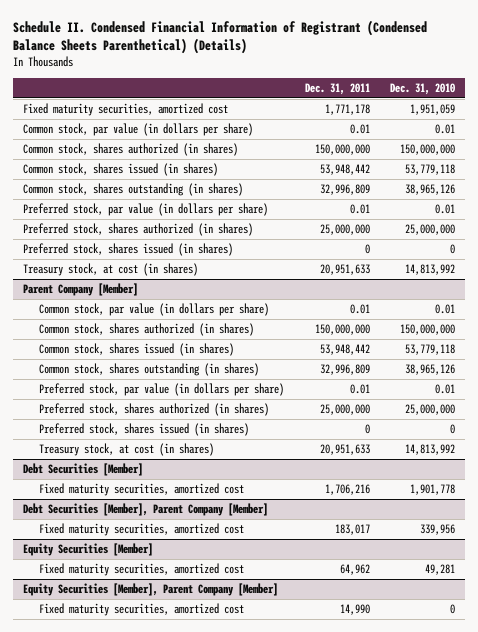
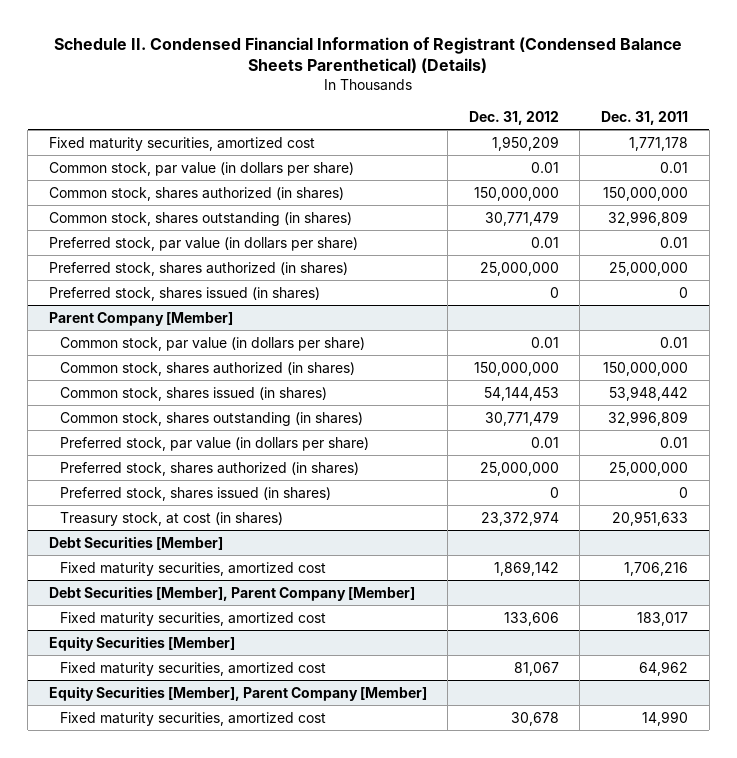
[390,83,456,96] Dec. 31, 2010 -> none
none -> [468,111,559,126] Dec. 31, 2012
[23,163,219,177] Common stock, shares issued (in shares) -> none
[23,263,199,277] Treasury stock, at cost (in shares) -> none

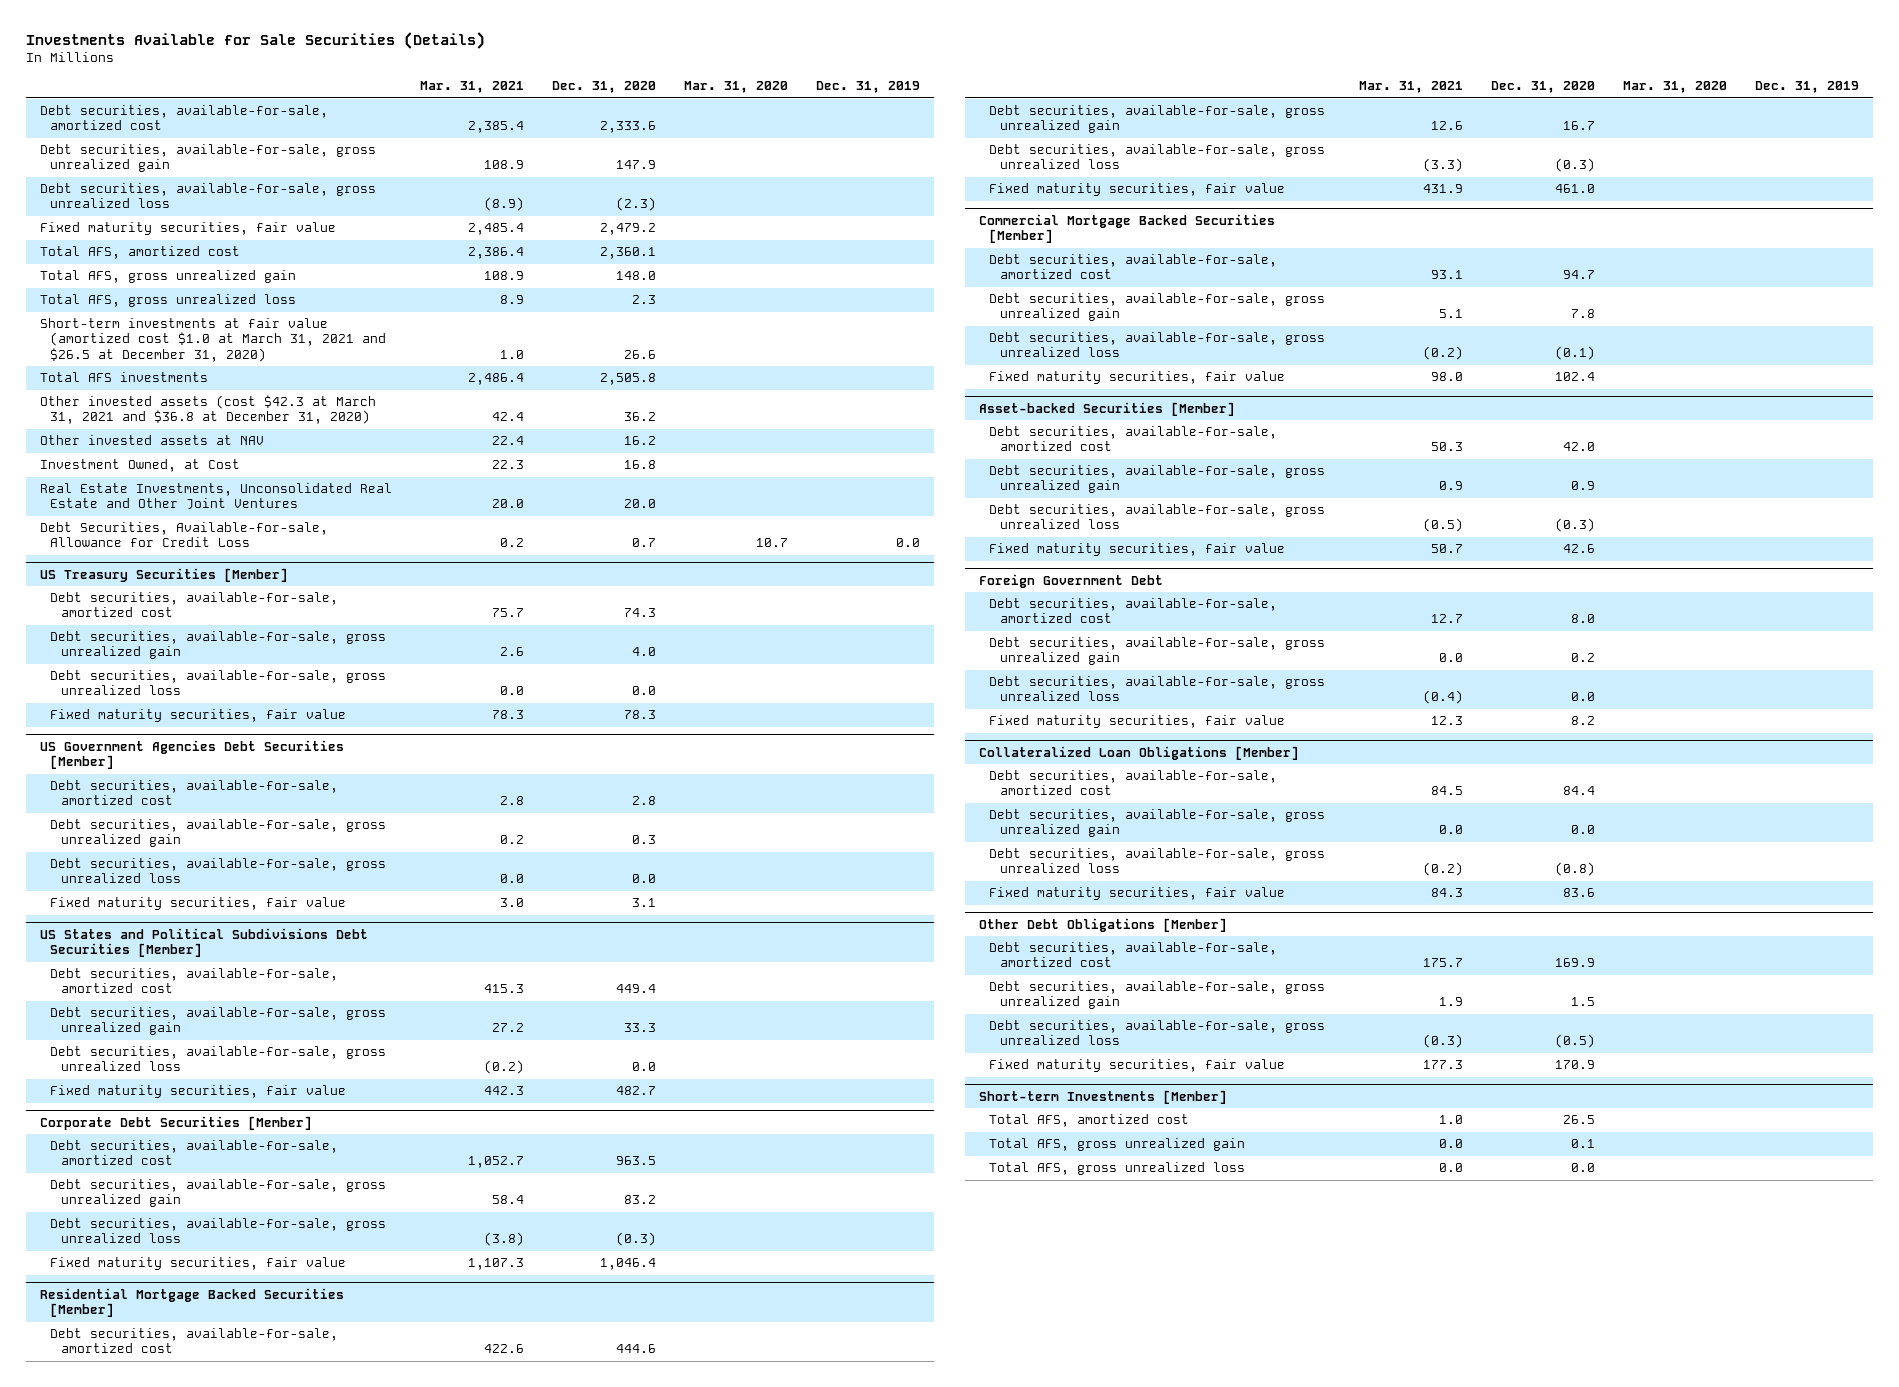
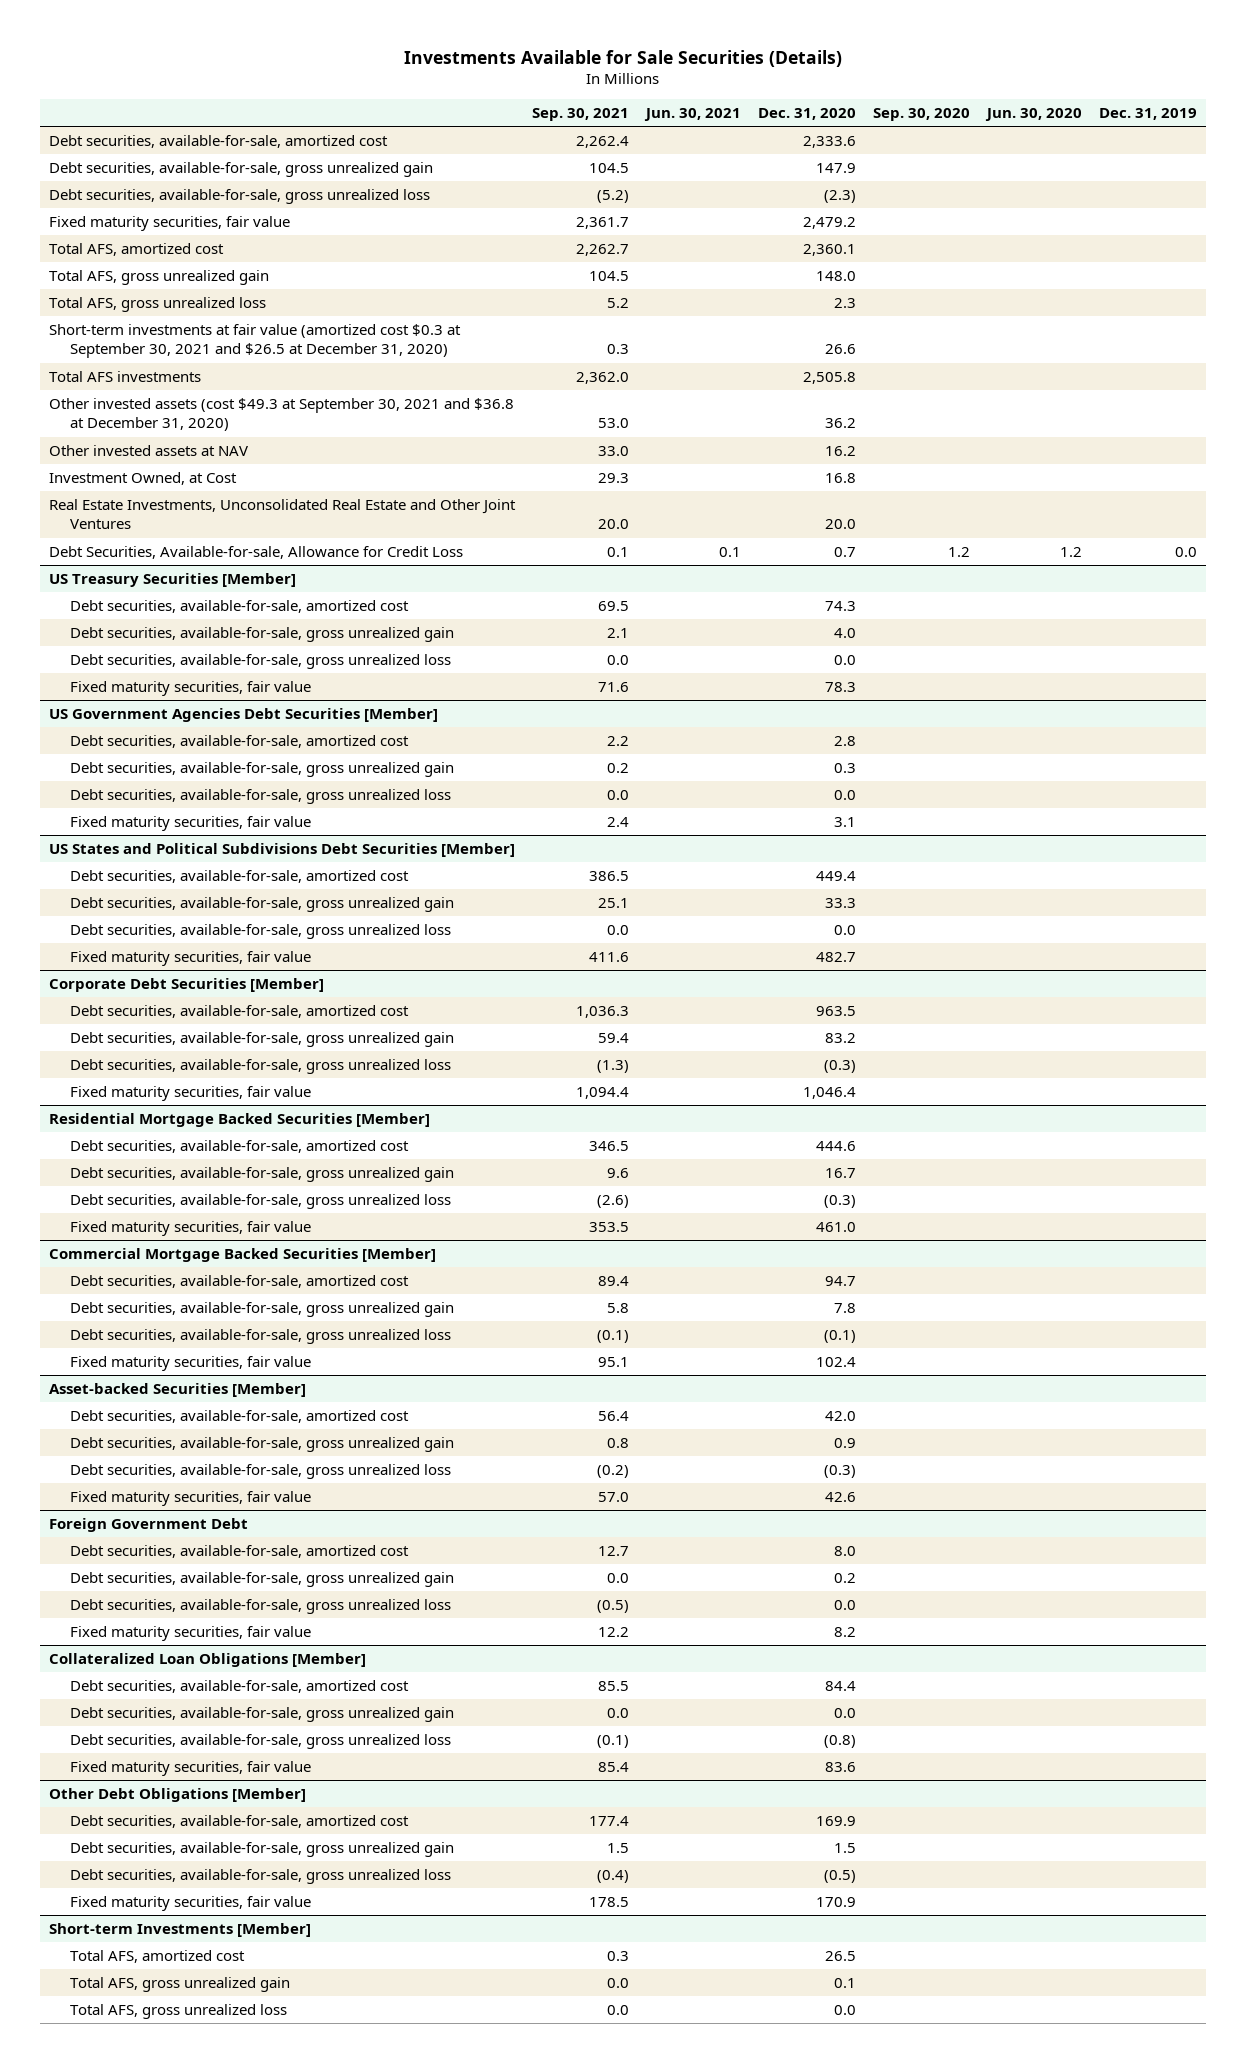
[419,81,524,94] Mar. 31, 2021 -> none
[683,81,788,94] Mar. 31, 2020 -> none
none -> [531,108,629,122] Sep. 30, 2021
none -> [643,108,741,122] Jun. 30, 2021
none -> [873,108,971,122] Sep. 30, 2020
none -> [985,108,1083,122] Jun. 30, 2020
[39,318,387,362] Short-term investments at fair value (amortized cost $1.0 at March 31, 2021 and $26.5 at December 31, 2020) -> [48,324,461,359] Short-term investments at fair value (amortized cost $0.3 at September 30, 2021 and $26.5 at December 31, 2020)
[39,395,376,425] Other invested assets (cost $42.3 at March 31, 2021 and $36.8 at December 31, 2020) -> [48,398,514,432] Other invested assets (cost $49.3 at September 30, 2021 and $36.8 at December 31, 2020)

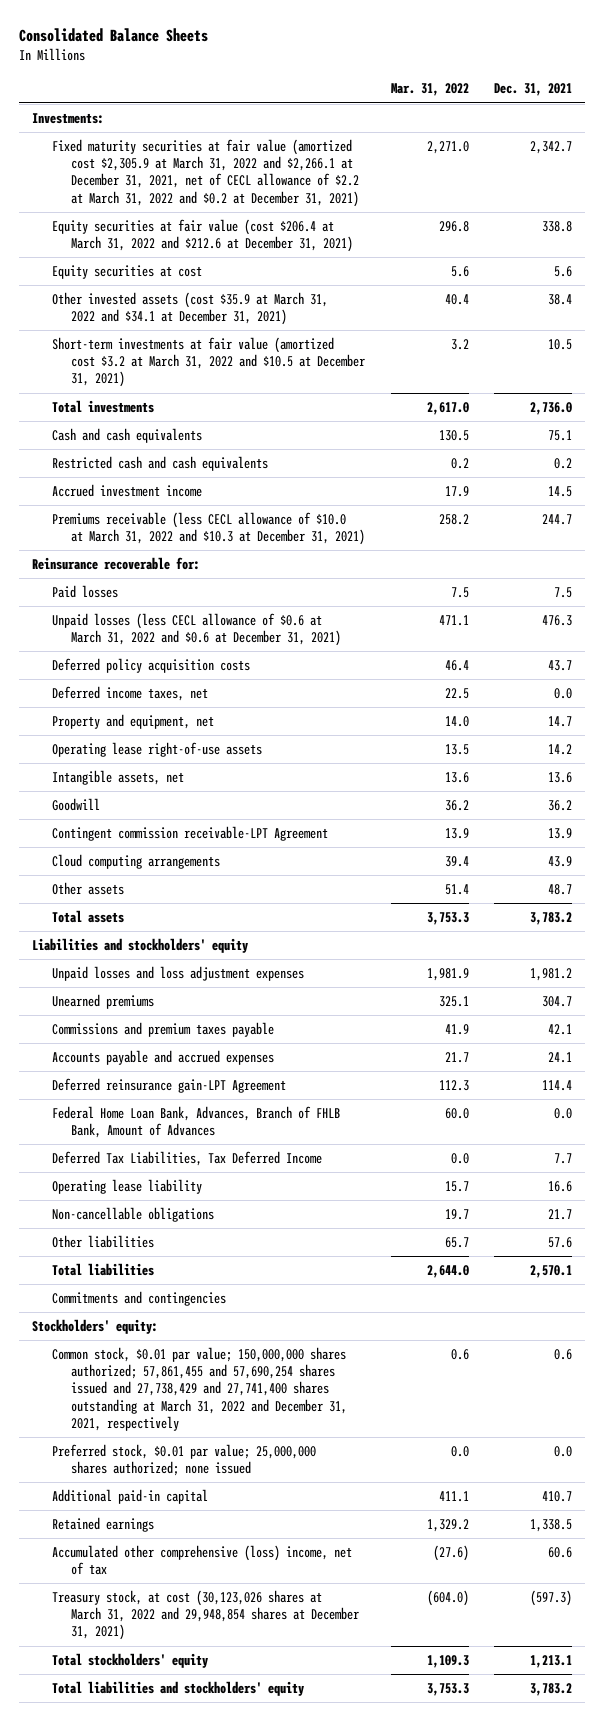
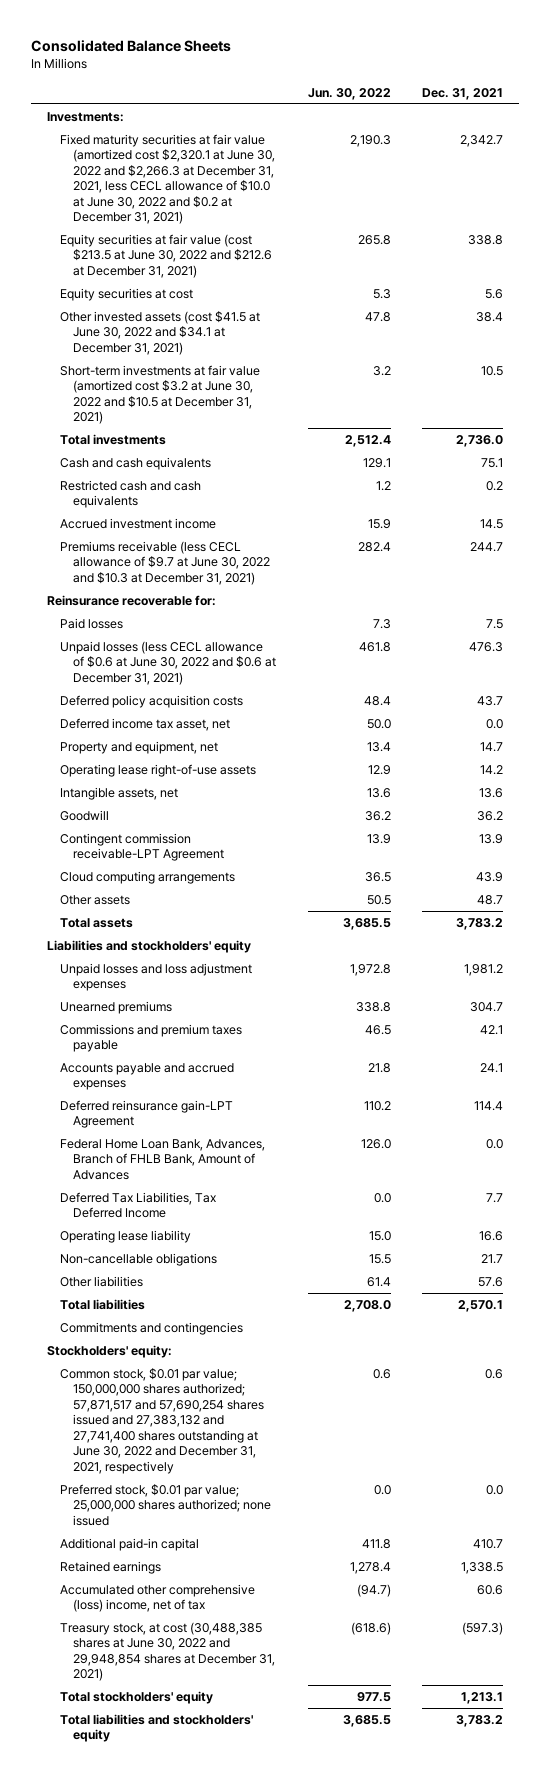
[390,83,469,97] Mar. 31, 2022 -> none
none -> [307,87,391,100] Jun. 30, 2022
[51,139,360,207] Fixed maturity securities at fair value (amortized cost $2,305.9 at March 31, 2022 and $2,266.1 at December 31, 2021, net of CECL allowance of $2.2 at March 31, 2022 and $0.2 at December 31, 2021) -> [60,133,276,225] Fixed maturity securities at fair value (amortized cost $2,320.1 at June 30, 2022 and $2,266.3 at December 31, 2021, less CECL allowance of $10.0 at June 30, 2022 and $0.2 at December 31, 2021)
[51,219,354,253] Equity securities at fair value (cost $206.4 at March 31, 2022 and $212.6 at December 31, 2021) -> [60,233,273,278] Equity securities at fair value (cost $213.5 at June 30, 2022 and $212.6 at December 31, 2021)
[51,292,328,326] Other invested assets (cost $35.9 at March 31, 2022 and $34.1 at December 31, 2021) -> [60,310,261,355] Other invested assets (cost $41.5 at June 30, 2022 and $34.1 at December 31, 2021)
[51,337,366,388] Short-term investments at fair value (amortized cost $3.2 at March 31, 2022 and $10.5 at December 31, 2021) -> [60,364,261,425] Short-term investments at fair value (amortized cost $3.2 at June 30, 2022 and $10.5 at December 31, 2021)
[51,512,366,546] Premiums receivable (less CECL allowance of $10.0 at March 31, 2022 and $10.3 at December 31, 2021) -> [60,540,271,585] Premiums receivable (less CECL allowance of $9.7 at June 30, 2022 and $10.3 at December 31, 2021)
[51,613,342,647] Unpaid losses (less CECL allowance of $0.6 at March 31, 2022 and $0.6 at December 31, 2021) -> [60,640,277,685] Unpaid losses (less CECL allowance of $0.6 at June 30, 2022 and $0.6 at December 31, 2021)
[51,686,208,702] Deferred income taxes, net -> [60,717,231,731] Deferred income tax asset, net
[51,1347,348,1431] Common stock, $0.01 par value; 150,000,000 shares authorized; 57,861,455 and 57,690,254 shares issued and 27,738,429 and 27,741,400 shares outstanding at March 31, 2022 and December 31, 2021, respectively -> [60,1367,265,1474] Common stock, $0.01 par value; 150,000,000 shares authorized; 57,871,517 and 57,690,254 shares issued and 27,383,132 and 27,741,400 shares outstanding at June 30, 2022 and December 31, 2021, respectively
[51,1590,360,1641] Treasury stock, at cost (30,123,026 shares at March 31, 2022 and 29,948,854 shares at December 31, 2021) -> [60,1621,276,1682] Treasury stock, at cost (30,488,385 shares at June 30, 2022 and 29,948,854 shares at December 31, 2021)

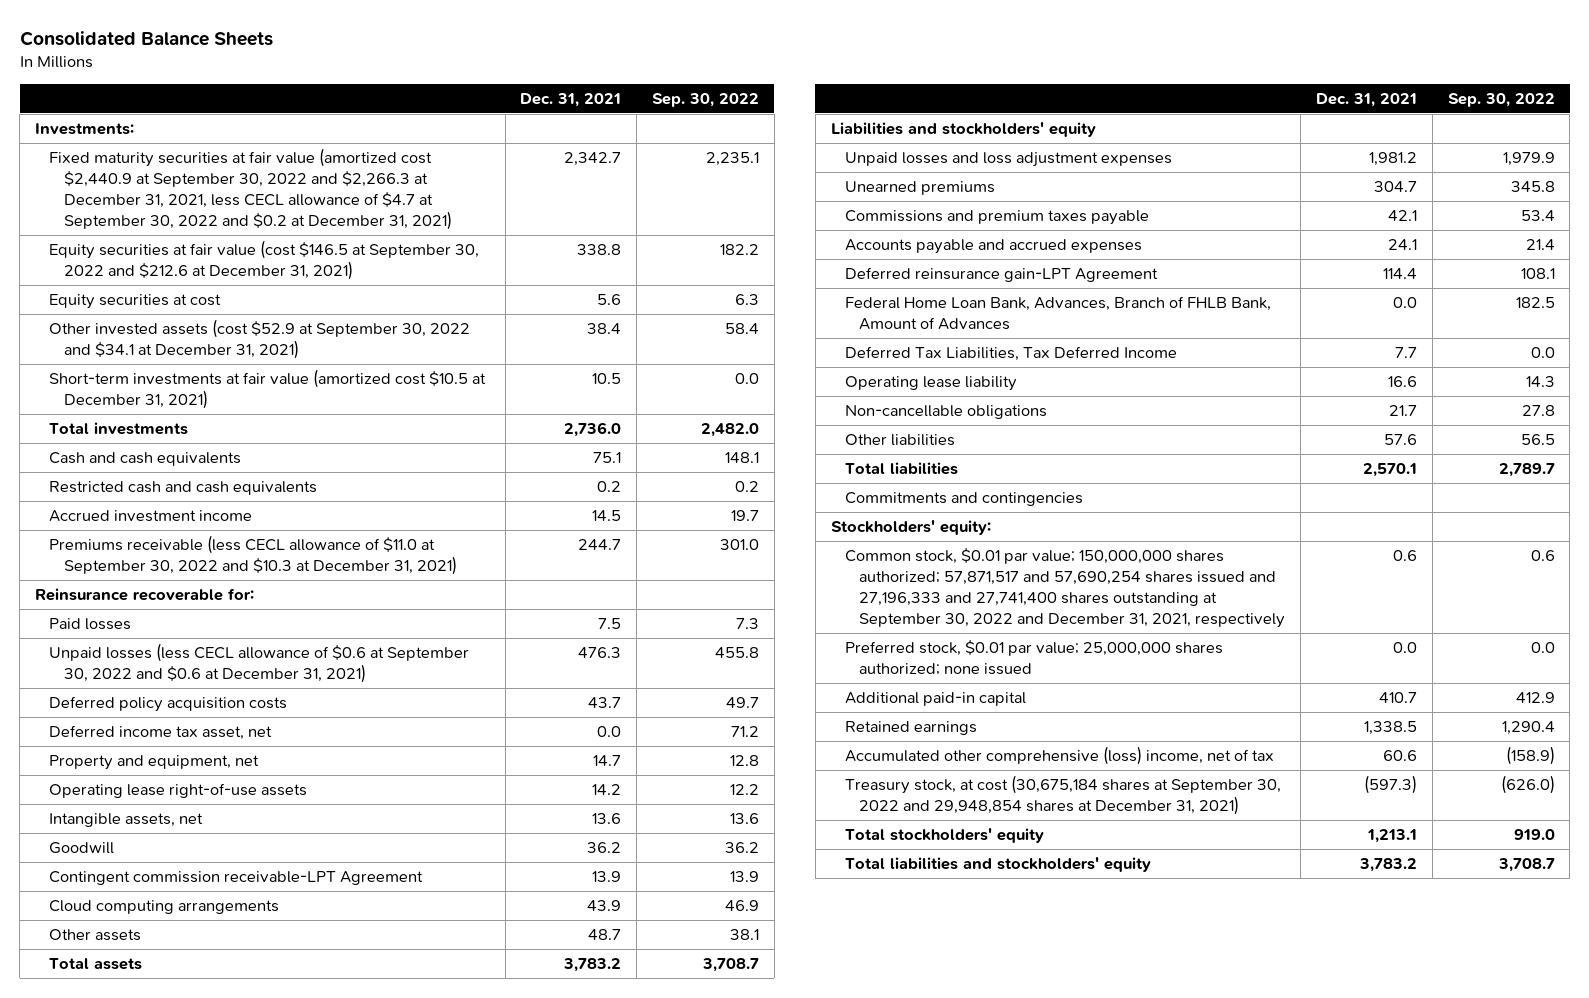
[307,87,391,100] Jun. 30, 2022 -> none
none -> [651,92,759,107] Sep. 30, 2022
[60,133,276,225] Fixed maturity securities at fair value (amortized cost $2,320.1 at June 30, 2022 and $2,266.3 at December 31, 2021, less CECL allowance of $10.0 at June 30, 2022 and $0.2 at December 31, 2021) -> [49,148,452,231] Fixed maturity securities at fair value (amortized cost $2,440.9 at September 30, 2022 and $2,266.3 at December 31, 2021, less CECL allowance of $4.7 at September 30, 2022 and $0.2 at December 31, 2021)
[60,233,273,278] Equity securities at fair value (cost $213.5 at June 30, 2022 and $212.6 at December 31, 2021) -> [49,240,480,281] Equity securities at fair value (cost $146.5 at September 30, 2022 and $212.6 at December 31, 2021)
[60,310,261,355] Other invested assets (cost $41.5 at June 30, 2022 and $34.1 at December 31, 2021) -> [49,319,471,360] Other invested assets (cost $52.9 at September 30, 2022 and $34.1 at December 31, 2021)
[60,364,261,425] Short-term investments at fair value (amortized cost $3.2 at June 30, 2022 and $10.5 at December 31, 2021) -> [49,369,487,410] Short-term investments at fair value (amortized cost $10.5 at December 31, 2021)
[60,540,271,585] Premiums receivable (less CECL allowance of $9.7 at June 30, 2022 and $10.3 at December 31, 2021) -> [49,535,457,576] Premiums receivable (less CECL allowance of $11.0 at September 30, 2022 and $10.3 at December 31, 2021)
[60,640,277,685] Unpaid losses (less CECL allowance of $0.6 at June 30, 2022 and $0.6 at December 31, 2021) -> [49,643,470,684] Unpaid losses (less CECL allowance of $0.6 at September 30, 2022 and $0.6 at December 31, 2021)
[60,1367,265,1474] Common stock, $0.01 par value; 150,000,000 shares authorized; 57,871,517 and 57,690,254 shares issued and 27,383,132 and 27,741,400 shares outstanding at June 30, 2022 and December 31, 2021, respectively -> [844,548,1286,629] Common stock, $0.01 par value; 150,000,000 shares authorized; 57,871,517 and 57,690,254 shares issued and 27,196,333 and 27,741,400 shares outstanding at September 30, 2022 and December 31, 2021, respectively
[60,1621,276,1682] Treasury stock, at cost (30,488,385 shares at June 30, 2022 and 29,948,854 shares at December 31, 2021) -> [844,775,1281,816] Treasury stock, at cost (30,675,184 shares at September 30, 2022 and 29,948,854 shares at December 31, 2021)

